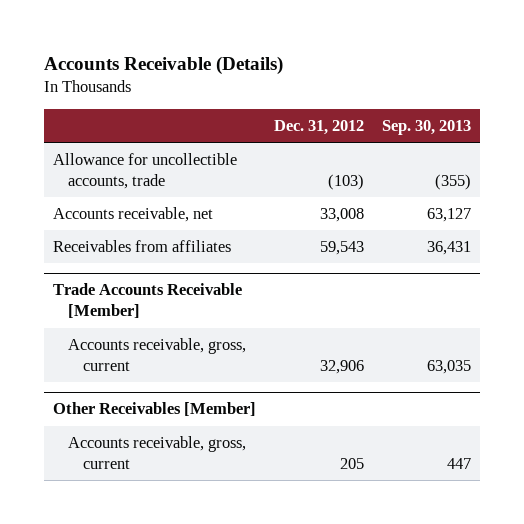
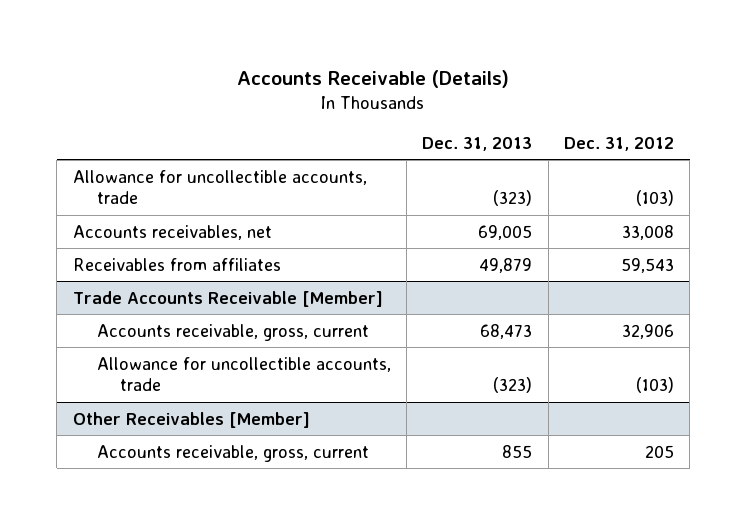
[381,119,471,135] Sep. 30, 2013 -> none
none -> [422,137,533,152] Dec. 31, 2013
[53,207,214,223] Accounts receivable, net -> [72,224,272,240] Accounts receivables, net
none -> [96,356,391,392] Allowance for uncollectible accounts, trade

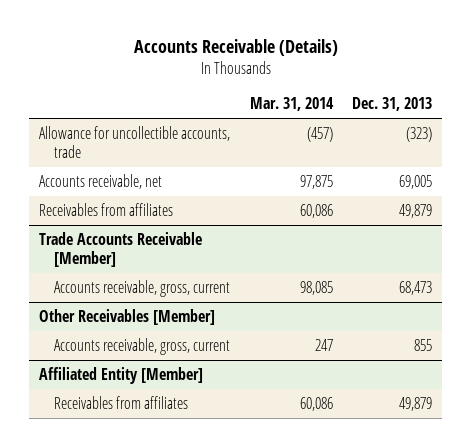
[563,137,674,152] Dec. 31, 2012 -> none
none -> [249,96,334,111] Mar. 31, 2014
[72,224,272,240] Accounts receivables, net -> [38,174,162,190] Accounts receivable, net
[96,356,391,392] Allowance for uncollectible accounts, trade -> none
none -> [38,367,203,385] Affiliated Entity [Member]
none -> [53,396,188,410] Receivables from affiliates

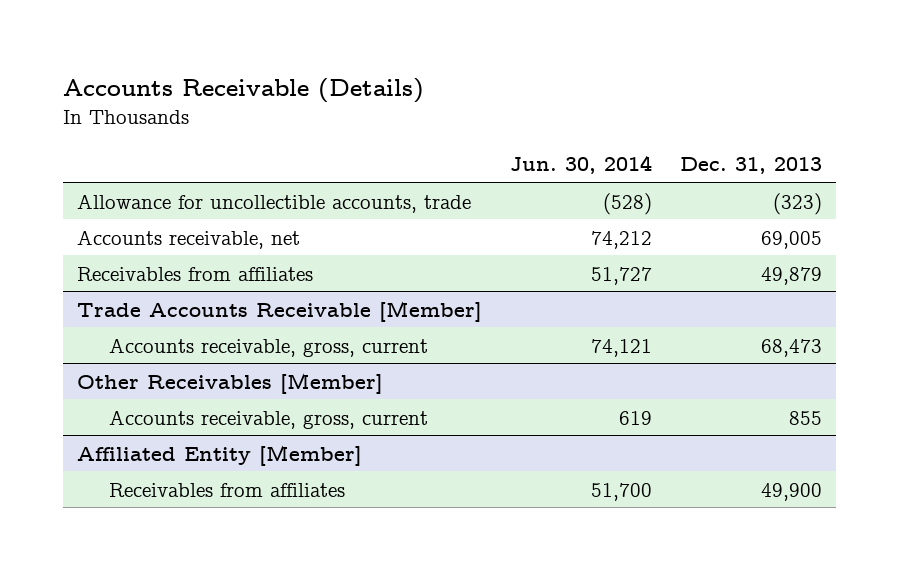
[249,96,334,111] Mar. 31, 2014 -> none
none -> [510,155,653,175] Jun. 30, 2014
[399,397,433,412] 49,879 -> [760,482,822,501] 49,900

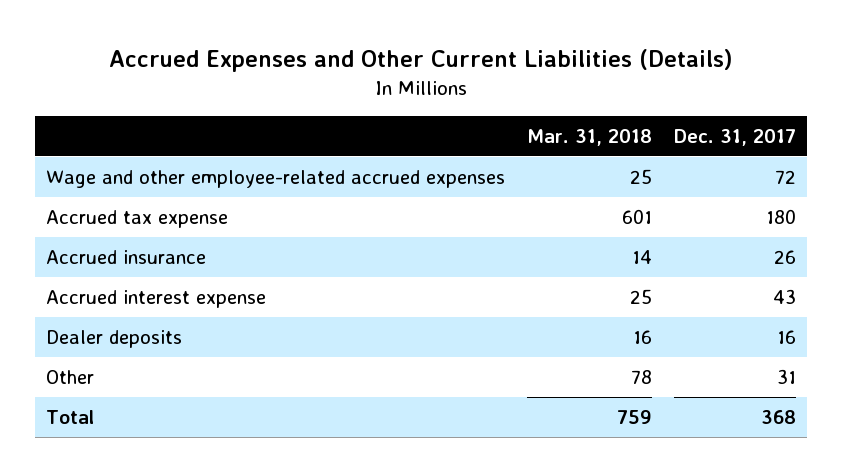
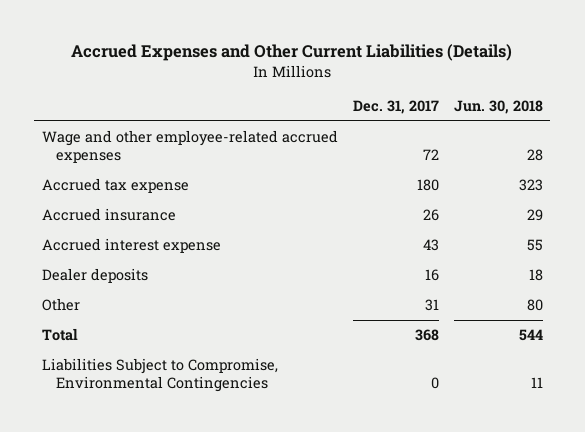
[527,128,653,146] Mar. 31, 2018 -> none
none -> [453,100,543,115] Jun. 30, 2018
none -> [41,358,278,393] Liabilities Subject to Compromise, Environmental Contingencies

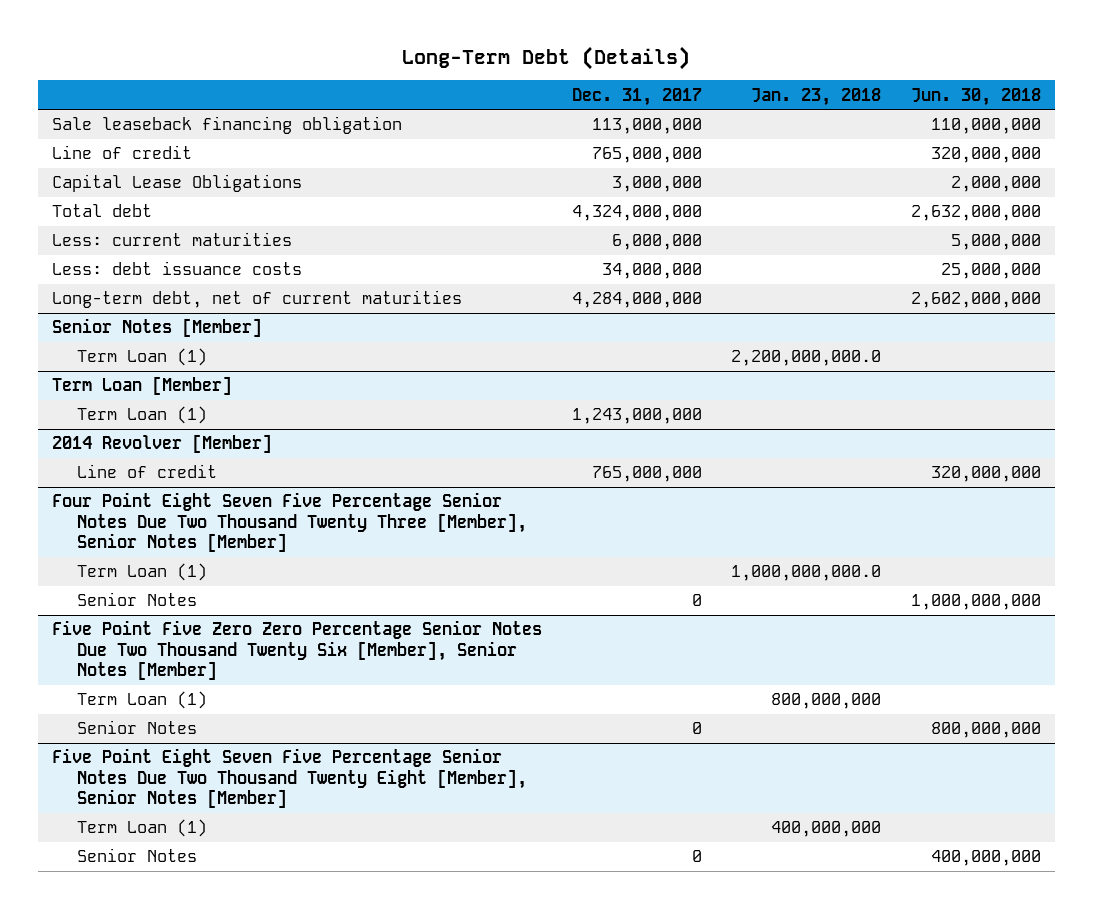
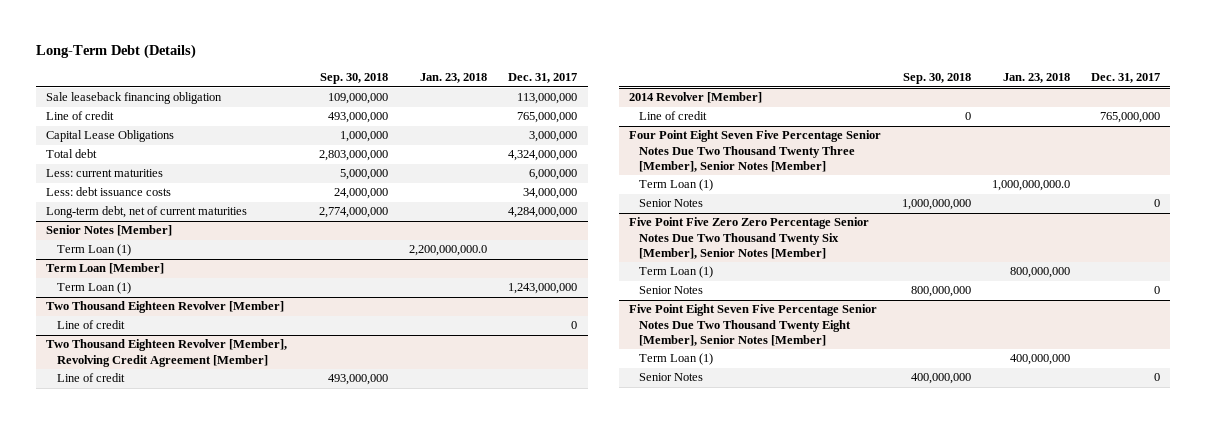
[910,87,1041,106] Jun. 30, 2018 -> none
none -> [320,73,389,85] Sep. 30, 2018
none -> [46,301,285,314] Two Thousand Eighteen Revolver [Member]
none -> [56,320,125,330] Line of credit
none -> [46,339,288,367] Two Thousand Eighteen Revolver [Member], Revolving Credit Agreement [Member]
none -> [56,373,125,383] Line of credit

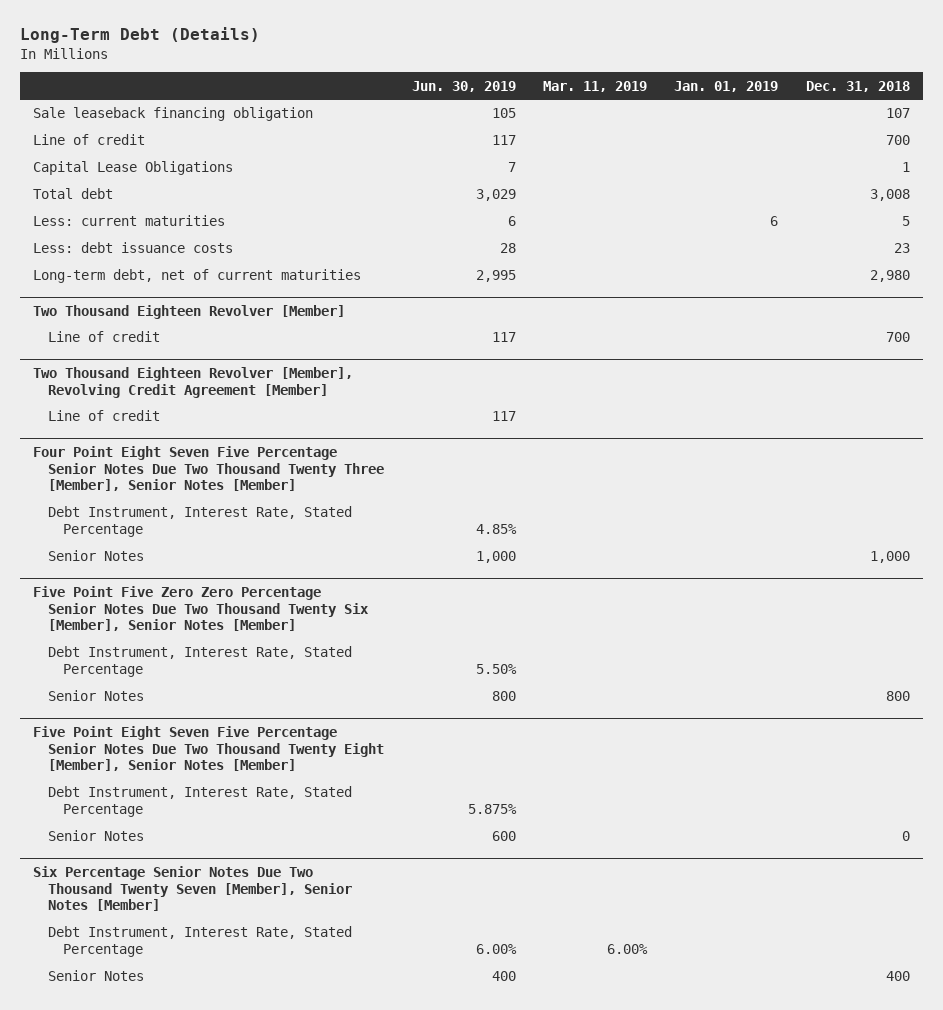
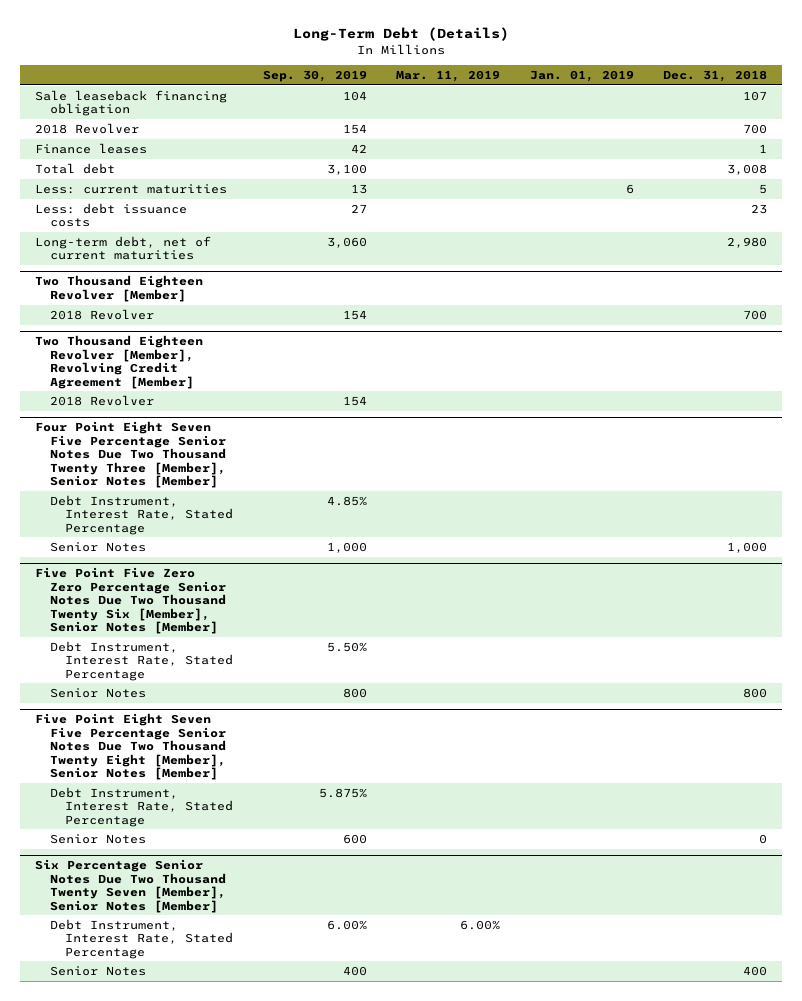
[411,80,516,92] Jun. 30, 2019 -> none
none -> [262,69,367,82] Sep. 30, 2019
[33,134,146,146] Line of credit -> [35,122,140,134] 2018 Revolver
[33,161,234,176] Capital Lease Obligations -> [35,142,148,154] Finance leases
[48,331,161,343] Line of credit -> [50,308,155,320] 2018 Revolver
[48,410,161,422] Line of credit -> [50,394,155,406] 2018 Revolver

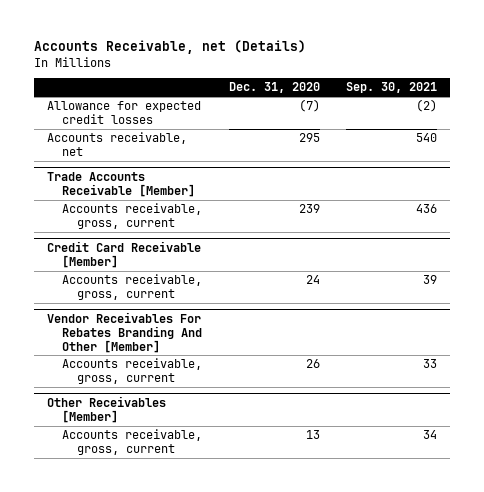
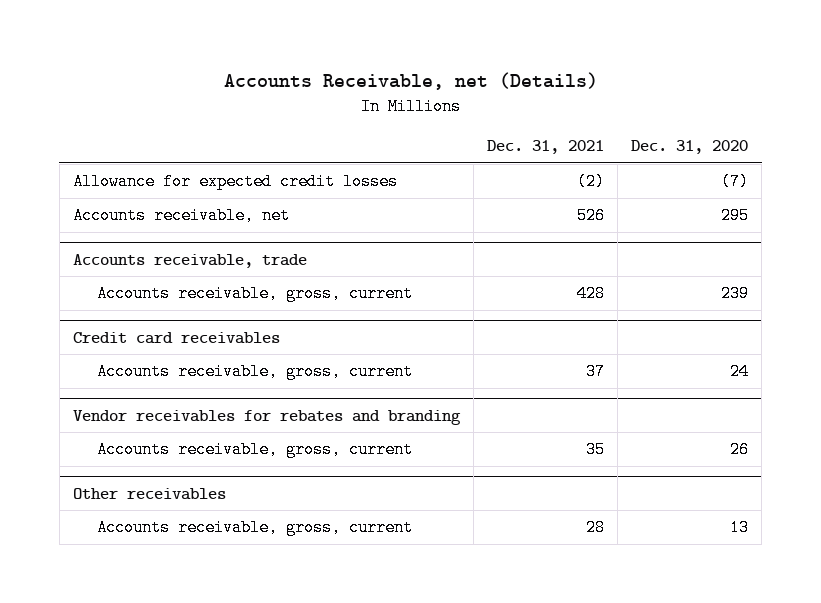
[345,82,437,94] Sep. 30, 2021 -> none
none -> [487,140,605,155] Dec. 31, 2021
[46,172,196,197] Trade Accounts Receivable [Member] -> [72,253,307,268] Accounts receivable, trade
[46,241,201,268] Credit Card Receivable [Member] -> [72,331,280,344] Credit card receivables
[46,312,203,353] Vendor Receivables For Rebates Branding And Other [Member] -> [72,409,461,425] Vendor receivables for rebates and branding
[46,396,166,423] Other Receivables [Member] -> [72,487,226,500] Other receivables

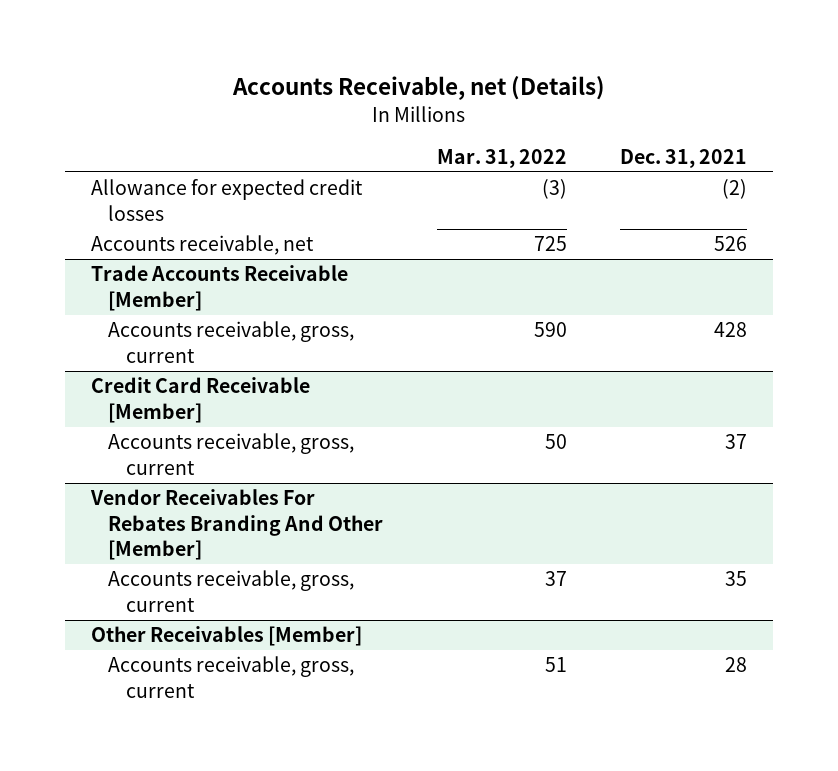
[631,140,749,155] Dec. 31, 2020 -> none
none -> [436,148,567,168] Mar. 31, 2022
[72,253,307,268] Accounts receivable, trade -> [91,265,349,311] Trade Accounts Receivable [Member]
[72,331,280,344] Credit card receivables -> [91,377,311,423] Credit Card Receivable [Member]
[72,409,461,425] Vendor receivables for rebates and branding -> [90,489,384,561] Vendor Receivables For Rebates Branding And Other [Member]
[72,487,226,500] Other receivables -> [91,626,363,647] Other Receivables [Member]

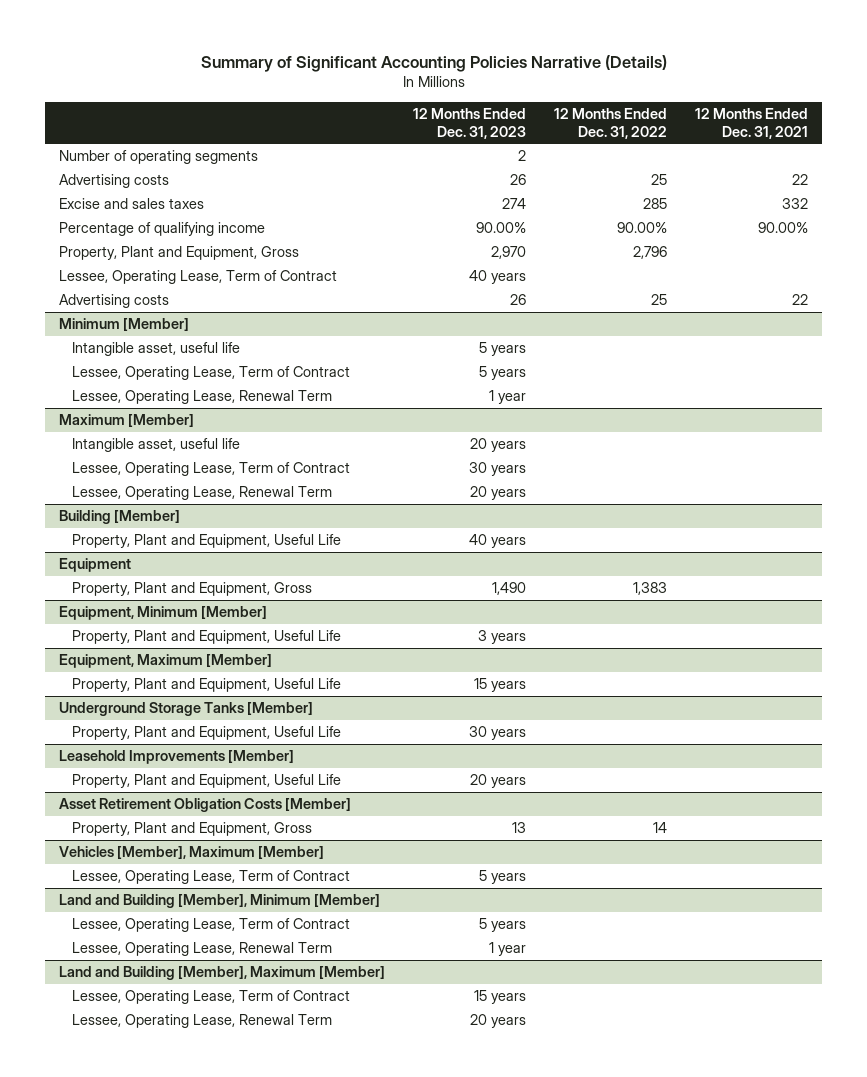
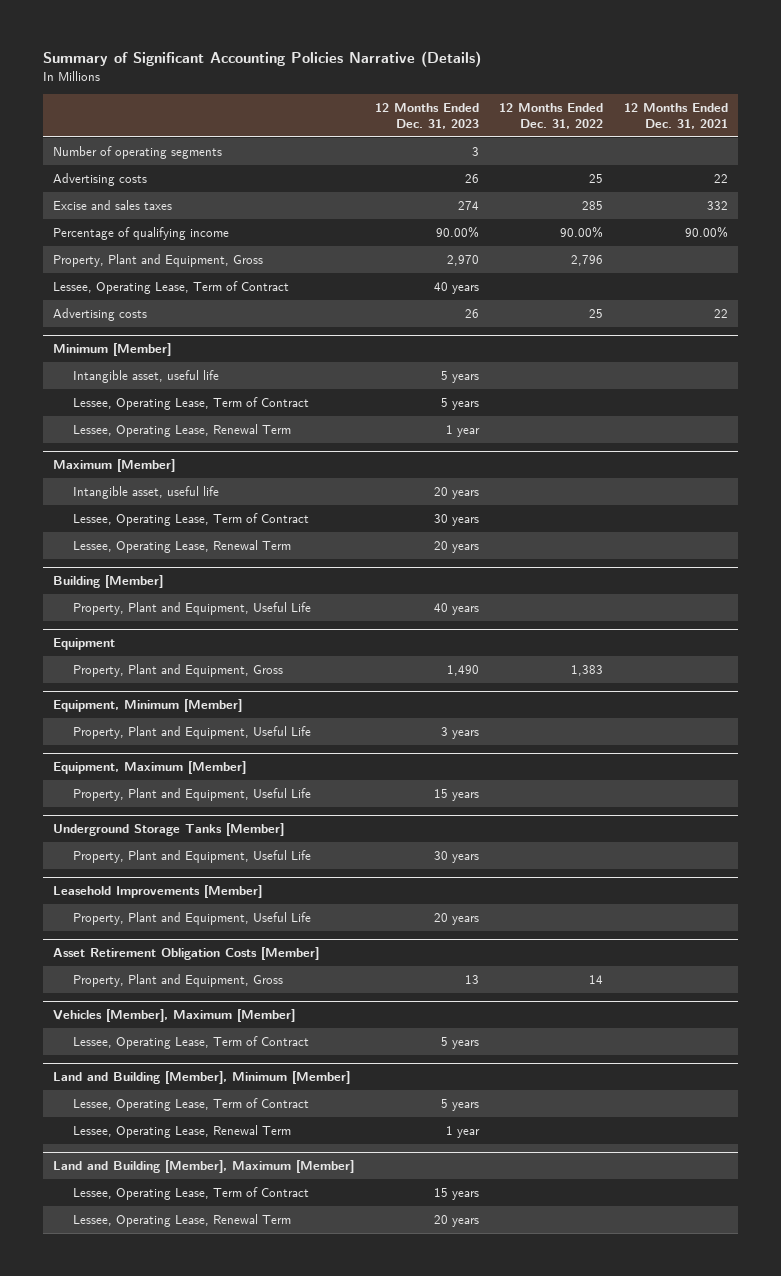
[518,150,527,162] 2 -> [471,146,479,156] 3

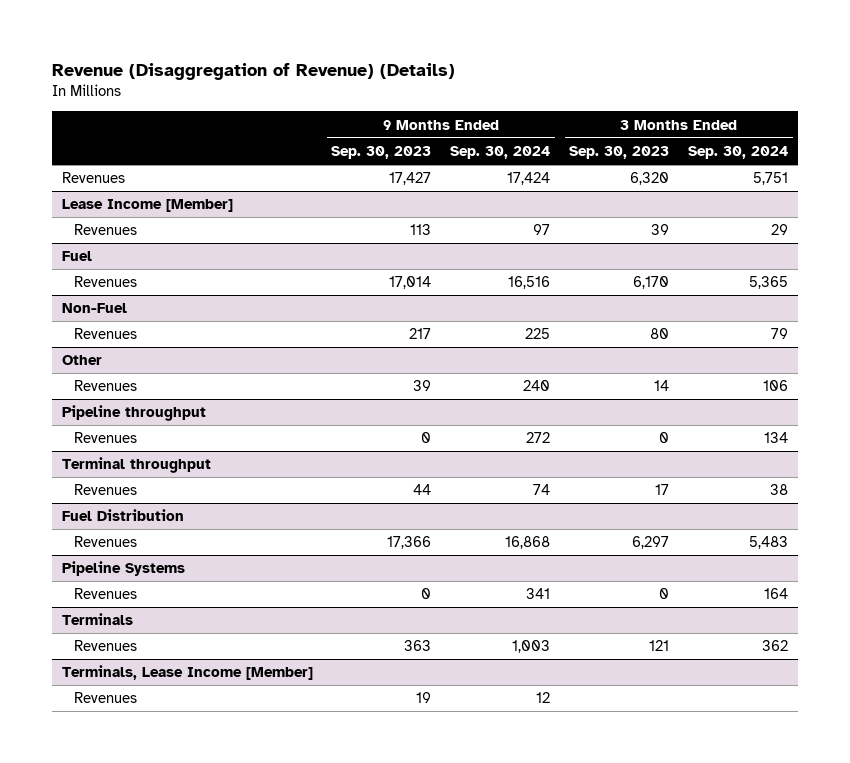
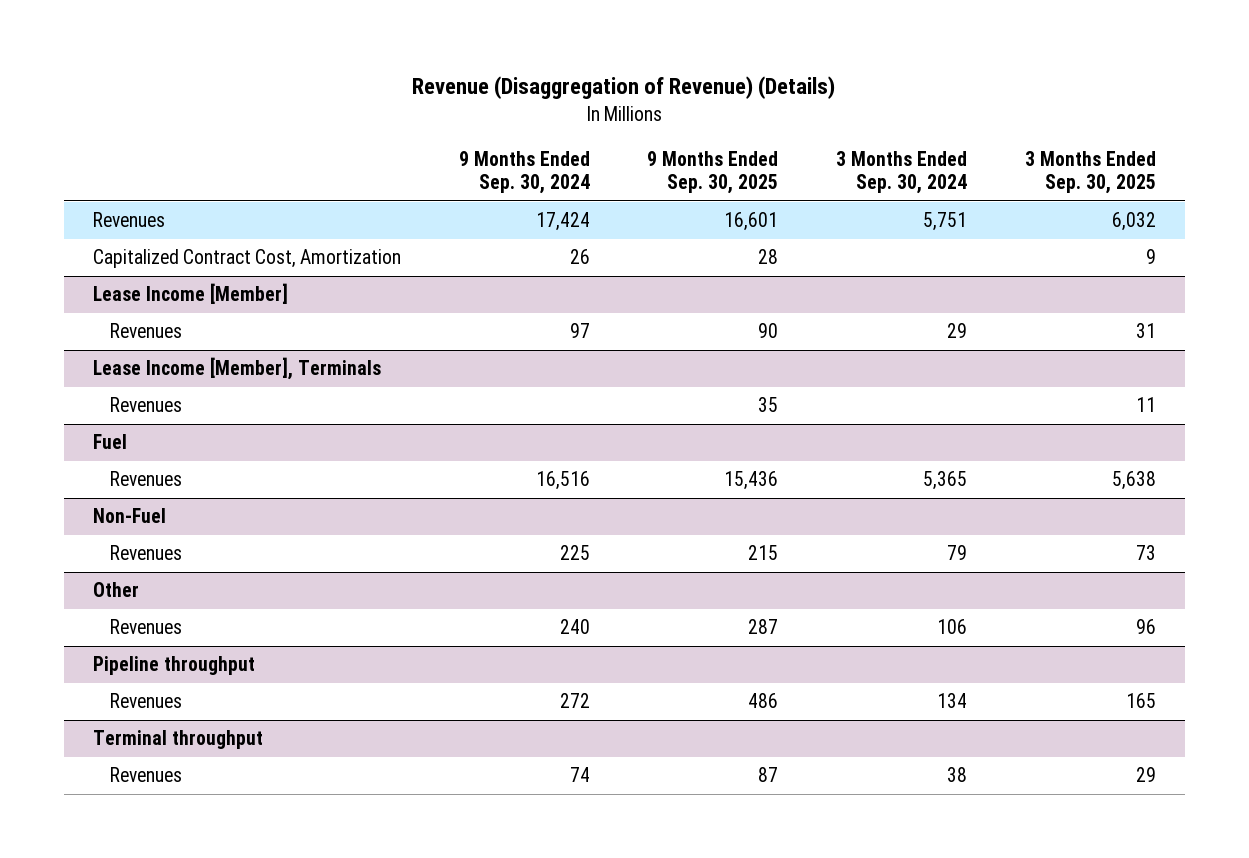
[331,146,432,160] Sep. 30, 2023 -> none
[569,146,670,160] Sep. 30, 2023 -> none
none -> [647,150,779,195] 9 Months Ended Sep. 30, 2025
none -> [1024,150,1156,195] 3 Months Ended Sep. 30, 2025
none -> [92,249,401,269] Capitalized Contract Cost, Amortization
none -> [92,357,381,381] Lease Income [Member], Terminals
none -> [109,397,182,413] Revenues
[61,509,184,522] Fuel Distribution -> none
[73,536,137,548] Revenues -> none
[61,561,185,577] Pipeline Systems -> none
[73,588,137,600] Revenues -> none
[61,613,133,626] Terminals -> none
[73,640,137,652] Revenues -> none
[61,665,313,681] Terminals, Lease Income [Member] -> none
[73,692,137,704] Revenues -> none

